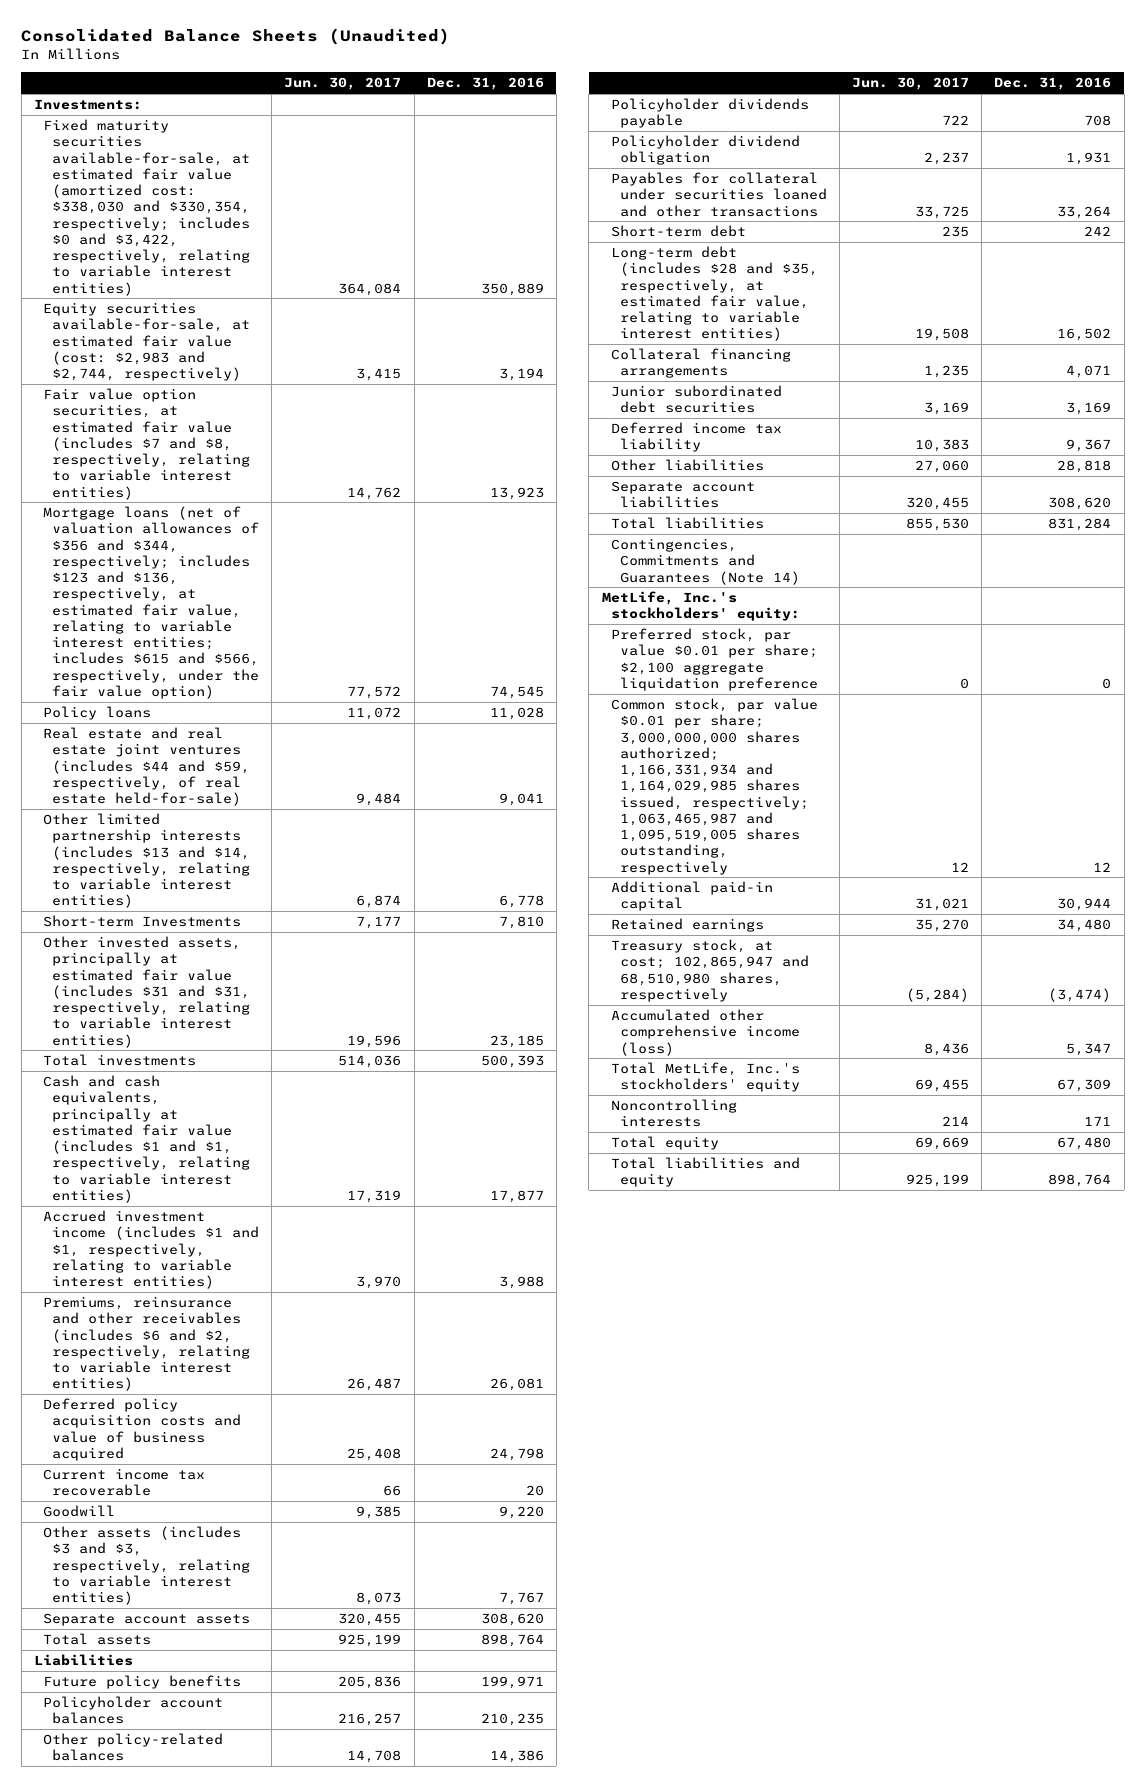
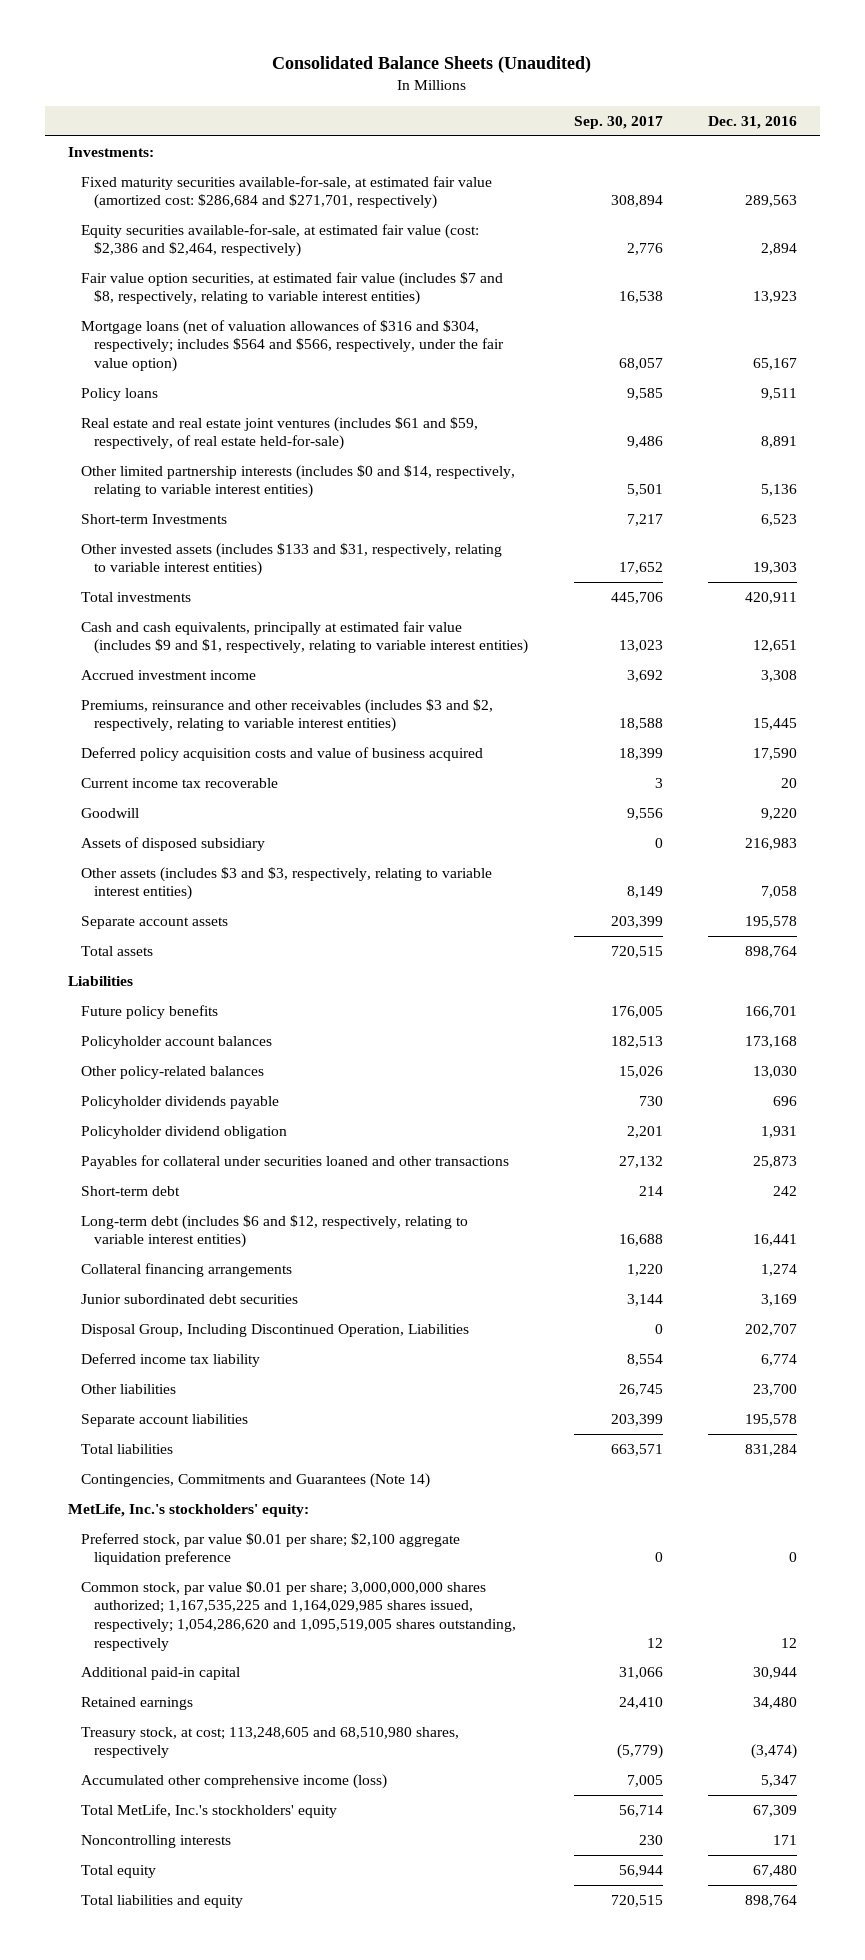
[284,77,402,91] Jun. 30, 2017 -> none
none -> [573,115,663,129] Sep. 30, 2017
[42,119,251,296] Fixed maturity securities available-for-sale, at estimated fair value (amortized cost: $338,030 and $330,354, respectively; includes $0 and $3,422, respectively, relating to variable interest entities) -> [80,175,492,210] Fixed maturity securities available-for-sale, at estimated fair value (amortized cost: $286,684 and $271,701, respectively)
[480,282,544,296] 350,889 -> [745,195,798,208] 289,563
[42,302,251,382] Equity securities available-for-sale, at estimated fair value (cost: $2,983 and $2,744, respectively) -> [80,223,479,258] Equity securities available-for-sale, at estimated fair value (cost: $2,386 and $2,464, respectively)
[498,368,544,382] 3,194 -> [761,243,798,256] 2,894
[42,506,260,699] Mortgage loans (net of valuation allowances of $356 and $344, respectively; includes $123 and $136, respectively, at estimated fair value, relating to variable interest entities; includes $615 and $566, respectively, under the fair value option) -> [80,319,505,372] Mortgage loans (net of valuation allowances of $316 and $304, respectively; includes $564 and $566, respectively, under the fair value option)
[489,685,544,699] 74,545 -> [753,357,798,370] 65,167
[489,707,544,721] 11,028 -> [761,387,798,400] 9,511
[42,727,251,807] Real estate and real estate joint ventures (includes $44 and $59, respectively, of real estate held-for-sale) -> [80,416,478,451] Real estate and real estate joint ventures (includes $61 and $59, respectively, of real estate held-for-sale)
[498,793,544,807] 9,041 -> [761,436,798,449] 8,891
[42,813,251,909] Other limited partnership interests (includes $13 and $14, respectively, relating to variable interest entities) -> [80,464,515,499] Other limited partnership interests (includes $0 and $14, respectively, relating to variable interest entities)
[498,895,544,909] 6,778 -> [761,484,798,497] 5,136
[498,916,544,930] 7,810 -> [761,513,798,526] 6,523
[42,936,251,1048] Other invested assets, principally at estimated fair value (includes $31 and $31, respectively, relating to variable interest entities) -> [80,542,502,577] Other invested assets (includes $133 and $31, respectively, relating to variable interest entities)
[489,1034,544,1048] 23,185 -> [753,562,798,575] 19,303
[480,1055,544,1069] 500,393 -> [745,591,798,604] 420,911
[42,1075,251,1203] Cash and cash equivalents, principally at estimated fair value (includes $1 and $1, respectively, relating to variable interest entities) -> [80,620,529,655] Cash and cash equivalents, principally at estimated fair value (includes $9 and $1, respectively, relating to variable interest entities)
[489,1189,544,1203] 17,877 -> [753,640,798,653] 12,651
[42,1210,260,1290] Accrued investment income (includes $1 and $1, respectively, relating to variable interest entities) -> [80,669,256,680] Accrued investment income
[498,1276,544,1290] 3,988 -> [761,669,798,682] 3,308
[42,1296,251,1392] Premiums, reinsurance and other receivables (includes $6 and $2, respectively, relating to variable interest entities) -> [80,698,493,733] Premiums, reinsurance and other receivables (includes $3 and $2, respectively, relating to variable interest entities)
[489,1378,544,1392] 26,081 -> [753,718,798,731] 15,445
[489,1447,544,1461] 24,798 -> [753,747,798,760] 17,590
none -> [80,836,265,851] Assets of disposed subsidiary
[498,1592,544,1606] 7,767 -> [761,886,798,899] 7,058
[480,1613,544,1627] 308,620 -> [745,915,798,928] 195,578
[480,1676,544,1690] 199,971 -> [745,1005,798,1018] 166,701
[480,1713,544,1727] 210,235 -> [745,1035,798,1048] 173,168
[489,1750,544,1764] 14,386 -> [753,1065,798,1078] 13,030
[1084,115,1112,127] 708 -> [773,1095,798,1106] 696
[1057,205,1112,219] 33,264 -> [753,1155,798,1168] 25,873
[610,246,819,342] Long-term debt (includes $28 and $35, respectively, at estimated fair value, relating to variable interest entities) -> [80,1214,468,1249] Long-term debt (includes $6 and $12, respectively, relating to variable interest entities)
[1057,328,1112,342] 16,502 -> [753,1234,798,1247] 16,441
[1066,365,1112,379] 4,071 -> [761,1263,798,1276] 1,274
none -> [80,1323,469,1337] Disposal Group, Including Discontinued Operation, Liabilities
[1066,439,1112,453] 9,367 -> [761,1353,798,1366] 6,774
[1057,460,1112,474] 28,818 -> [753,1383,798,1396] 23,700
[1048,497,1112,511] 308,620 -> [745,1413,798,1426] 195,578
[610,698,818,875] Common stock, par value $0.01 per share; 3,000,000,000 shares authorized; 1,166,331,934 and 1,164,029,985 shares issued, respectively; 1,063,465,987 and 1,095,519,005 shares outstanding, respectively -> [80,1580,517,1651] Common stock, par value $0.01 per share; 3,000,000,000 shares authorized; 1,167,535,225 and 1,164,029,985 shares issued, respectively; 1,054,286,620 and 1,095,519,005 shares outstanding, respectively
[610,939,810,1002] Treasury stock, at cost; 102,865,947 and 68,510,980 shares, respectively -> [80,1726,459,1759] Treasury stock, at cost; 113,248,605 and 68,510,980 shares, respectively

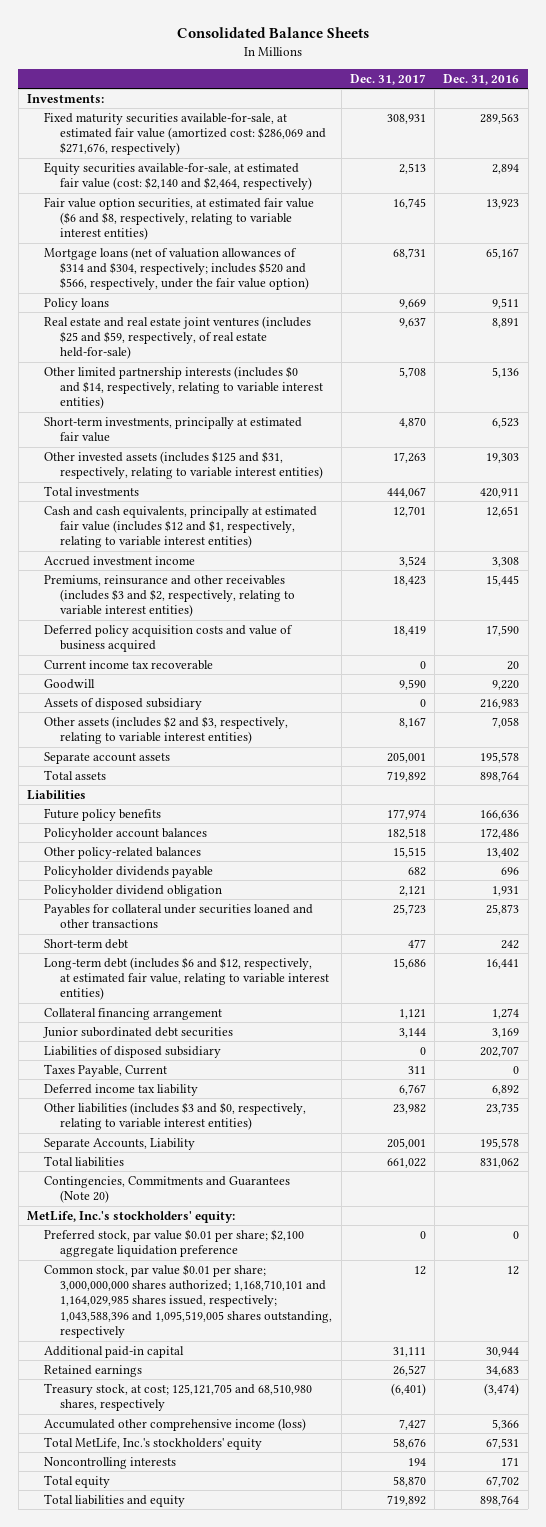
[272,56,592,74] Consolidated Balance Sheets (Unaudited) -> [177,27,370,39] Consolidated Balance Sheets
[573,115,663,129] Sep. 30, 2017 -> none
none -> [349,73,426,85] Dec. 31, 2017
[80,175,492,210] Fixed maturity securities available-for-sale, at estimated fair value (amortized cost: $286,684 and $271,701, respectively) -> [43,111,327,156] Fixed maturity securities available-for-sale, at estimated fair value (amortized cost: $286,069 and $271,676, respectively)
[80,223,479,258] Equity securities available-for-sale, at estimated fair value (cost: $2,386 and $2,464, respectively) -> [43,161,313,191] Equity securities available-for-sale, at estimated fair value (cost: $2,140 and $2,464, respectively)
[80,271,503,306] Fair value option securities, at estimated fair value (includes $7 and $8, respectively, relating to variable interest entities) -> [43,196,314,241] Fair value option securities, at estimated fair value ($6 and $8, respectively, relating to variable interest entities)
[80,319,505,372] Mortgage loans (net of valuation allowances of $316 and $304, respectively; includes $564 and $566, respectively, under the fair value option) -> [43,246,310,291] Mortgage loans (net of valuation allowances of $314 and $304, respectively; includes $520 and $566, respectively, under the fair value option)
[80,416,478,451] Real estate and real estate joint ventures (includes $61 and $59, respectively, of real estate held-for-sale) -> [43,315,311,360] Real estate and real estate joint ventures (includes $25 and $59, respectively, of real estate held-for-sale)
[80,513,227,524] Short-term Investments -> [43,416,302,443] Short-term investments, principally at estimated fair value
[80,542,502,577] Other invested assets (includes $133 and $31, respectively, relating to variable interest entities) -> [43,450,324,480] Other invested assets (includes $125 and $31, respectively, relating to variable interest entities)
[80,620,529,655] Cash and cash equivalents, principally at estimated fair value (includes $9 and $1, respectively, relating to variable interest entities) -> [43,505,317,549] Cash and cash equivalents, principally at estimated fair value (includes $12 and $1, respectively, relating to variable interest entities)
[80,866,492,901] Other assets (includes $3 and $3, respectively, relating to variable interest entities) -> [43,715,288,745] Other assets (includes $2 and $3, respectively, relating to variable interest entities)
[745,1005,798,1018] 166,701 -> [480,809,520,820] 166,636
[745,1035,798,1048] 173,168 -> [480,827,520,839] 172,486
[753,1065,798,1078] 13,030 -> [486,847,520,858] 13,402
[80,1214,468,1249] Long-term debt (includes $6 and $12, respectively, relating to variable interest entities) -> [43,956,330,1001] Long-term debt (includes $6 and $12, respectively, at estimated fair value, relating to variable interest entities)
[80,1262,292,1277] Collateral financing arrangements -> [43,1007,222,1020] Collateral financing arrangement
[80,1383,176,1394] Other liabilities -> none
[80,1323,469,1337] Disposal Group, Including Discontinued Operation, Liabilities -> [43,1045,221,1058] Liabilities of disposed subsidiary
none -> [43,1063,167,1077] Taxes Payable, Current
[761,1353,798,1366] 6,774 -> [492,1084,520,1095] 6,892
none -> [43,1101,306,1131] Other liabilities (includes $3 and $0, respectively, relating to variable interest entities)
[80,1413,248,1427] Separate account liabilities -> [43,1137,195,1150] Separate Accounts, Liability
[745,1443,798,1456] 831,284 -> [480,1157,520,1168] 831,062
[80,1472,430,1488] Contingencies, Commitments and Guarantees (Note 14) -> [43,1175,290,1204] Contingencies, Commitments and Guarantees (Note 20)
[80,1580,517,1651] Common stock, par value $0.01 per share; 3,000,000,000 shares authorized; 1,167,535,225 and 1,164,029,985 shares issued, respectively; 1,054,286,620 and 1,095,519,005 shares outstanding, respectively -> [43,1263,333,1339] Common stock, par value $0.01 per share; 3,000,000,000 shares authorized; 1,168,710,101 and 1,164,029,985 shares issued, respectively; 1,043,588,396 and 1,095,519,005 shares outstanding, respectively
[753,1696,798,1709] 34,480 -> [486,1365,520,1376] 34,683
[80,1726,459,1759] Treasury stock, at cost; 113,248,605 and 68,510,980 shares, respectively -> [43,1382,312,1412] Treasury stock, at cost; 125,121,705 and 68,510,980 shares, respectively
[761,1774,798,1787] 5,347 -> [492,1418,520,1430] 5,366
[753,1804,798,1817] 67,309 -> [486,1437,520,1449] 67,531
[753,1864,798,1877] 67,480 -> [486,1475,520,1487] 67,702

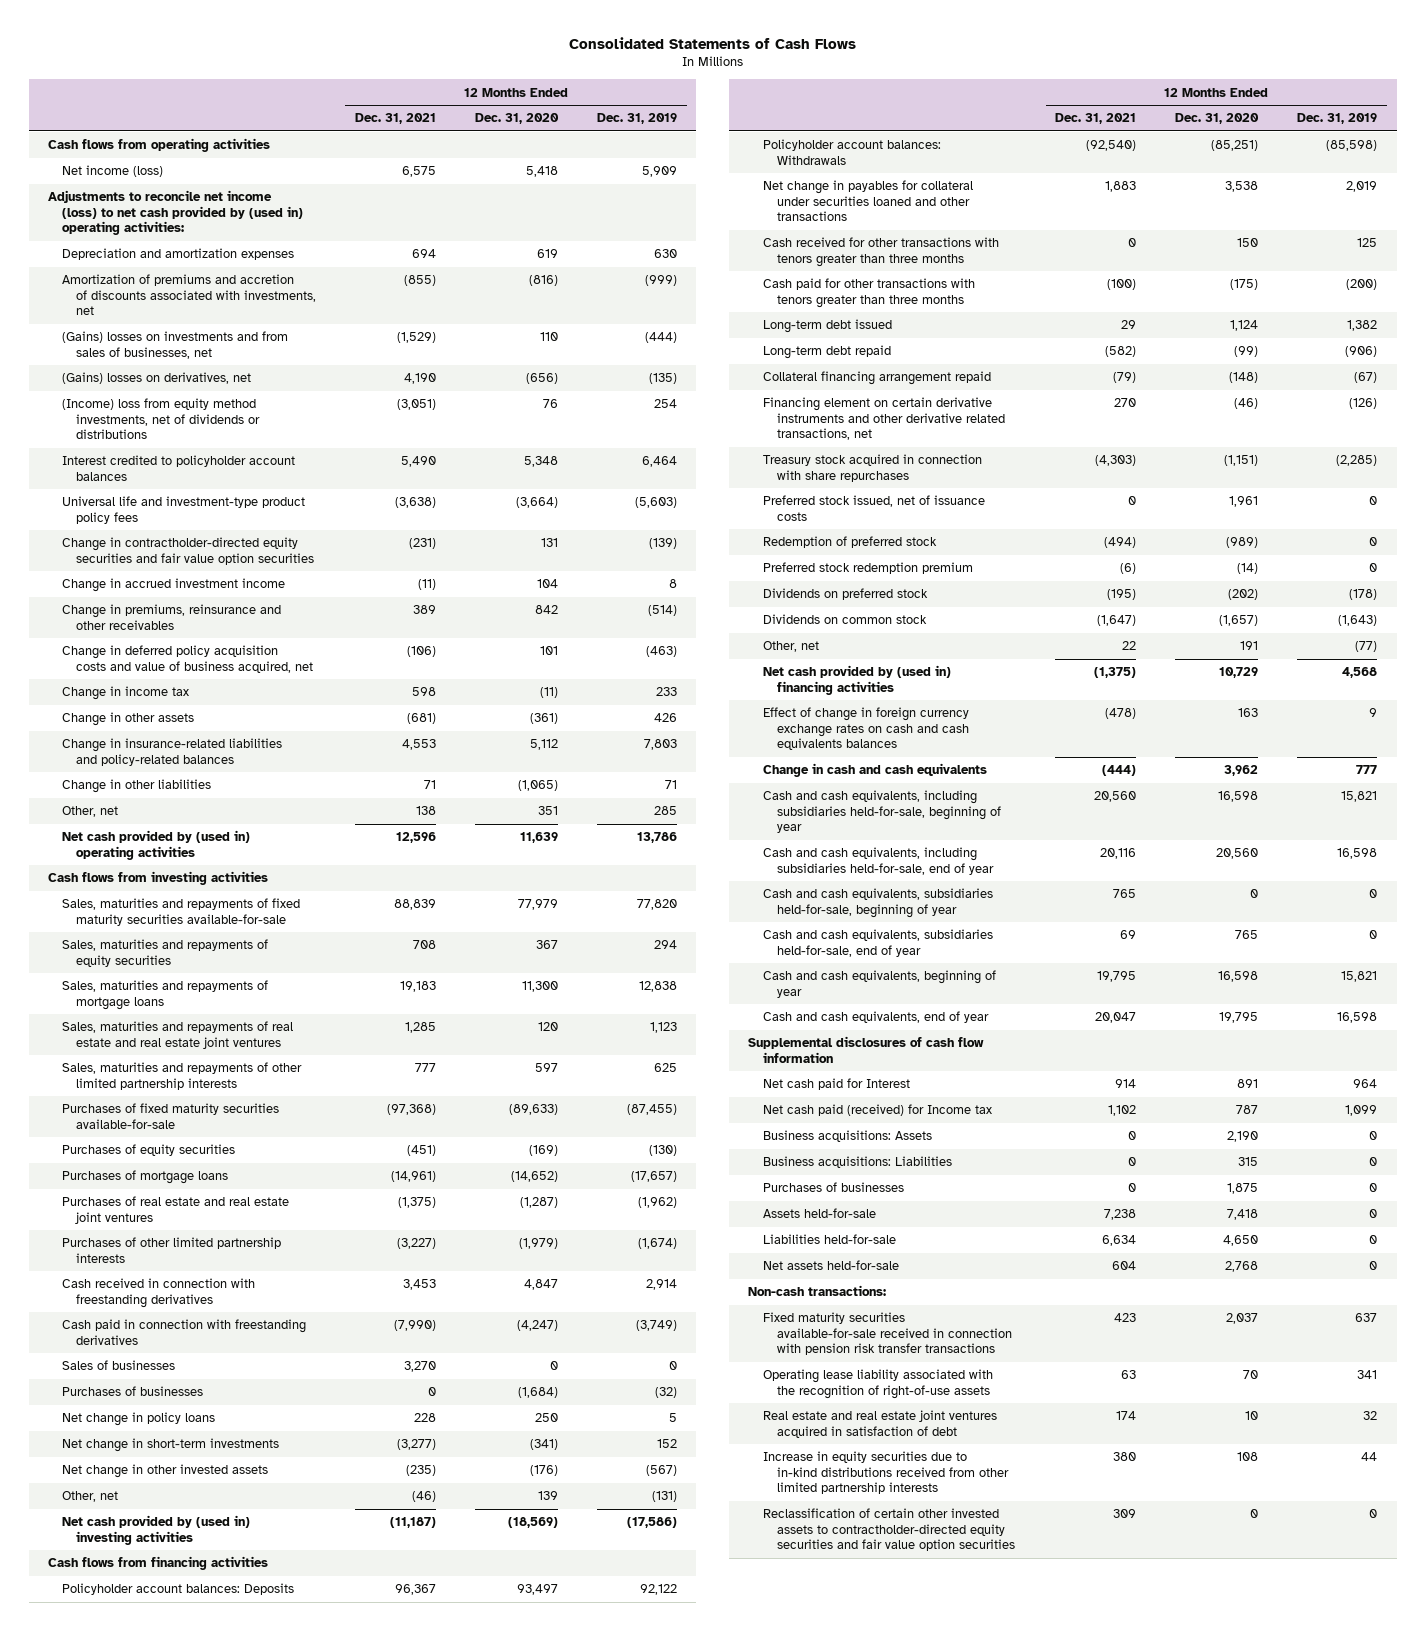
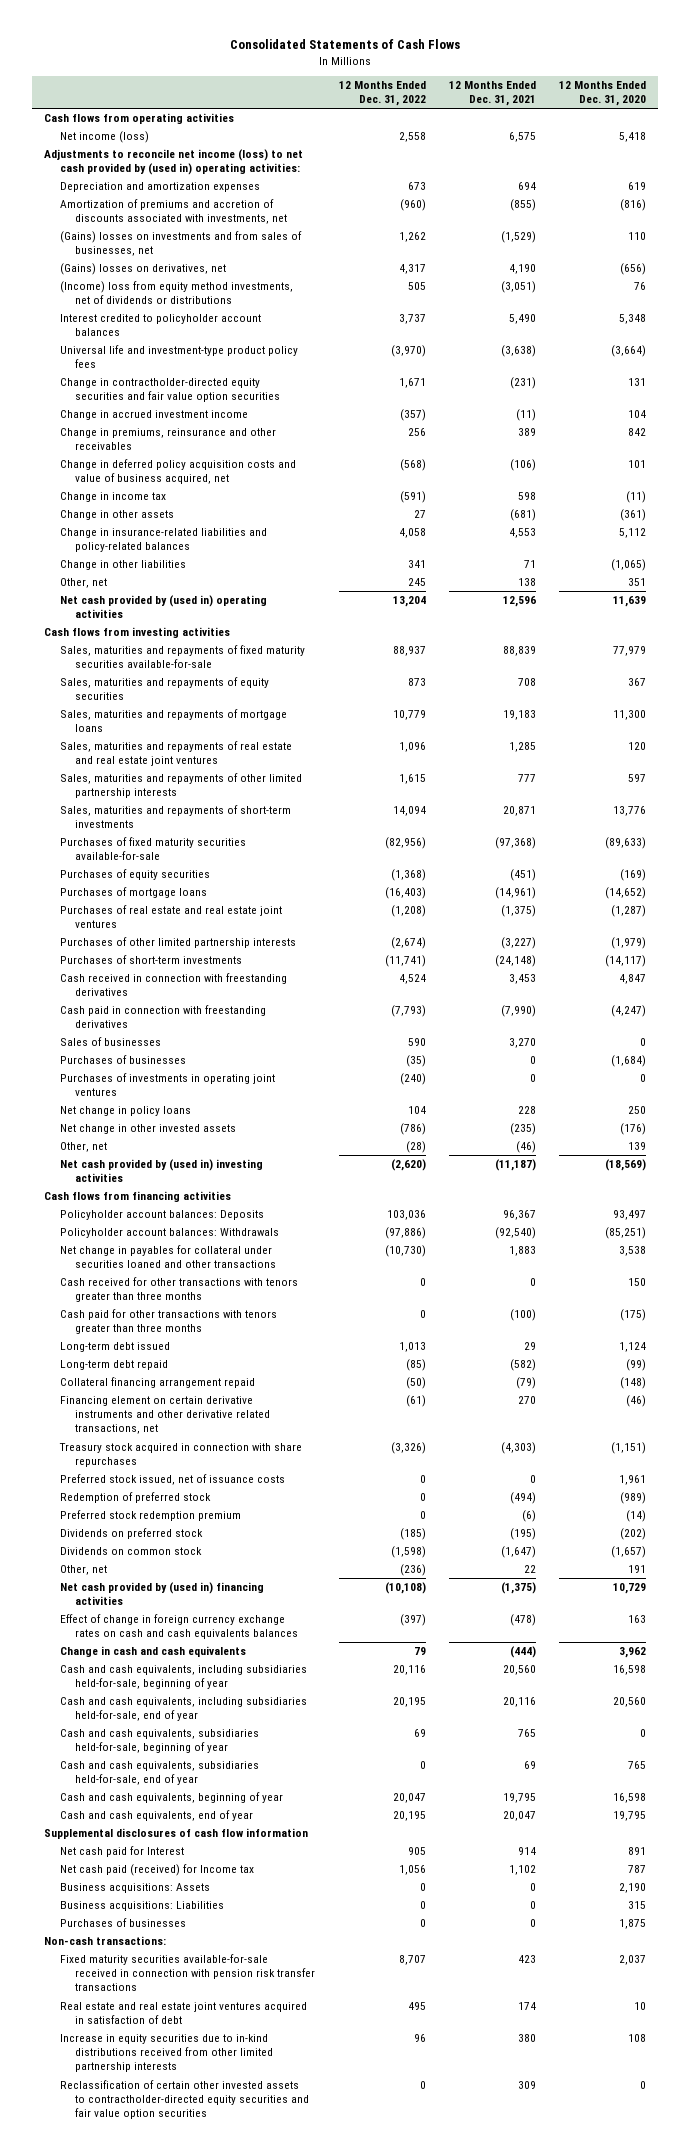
[596,113,677,125] Dec. 31, 2019 -> none
none -> [338,81,426,107] 12 Months Ended Dec. 31, 2022
none -> [59,805,291,829] Sales, maturities and repayments of short-term investments
none -> [59,955,242,965] Purchases of short-term investments
none -> [59,1073,275,1097] Purchases of investments in operating joint ventures
[62,1438,280,1453] Net change in short-term investments -> none
[762,1208,876,1219] Assets held-for-sale -> none
[762,1234,896,1245] Liabilities held-for-sale -> none
[762,1260,899,1271] Net assets held-for-sale -> none
[762,1369,993,1399] Operating lease liability associated with the recognition of right-of-use assets -> none

